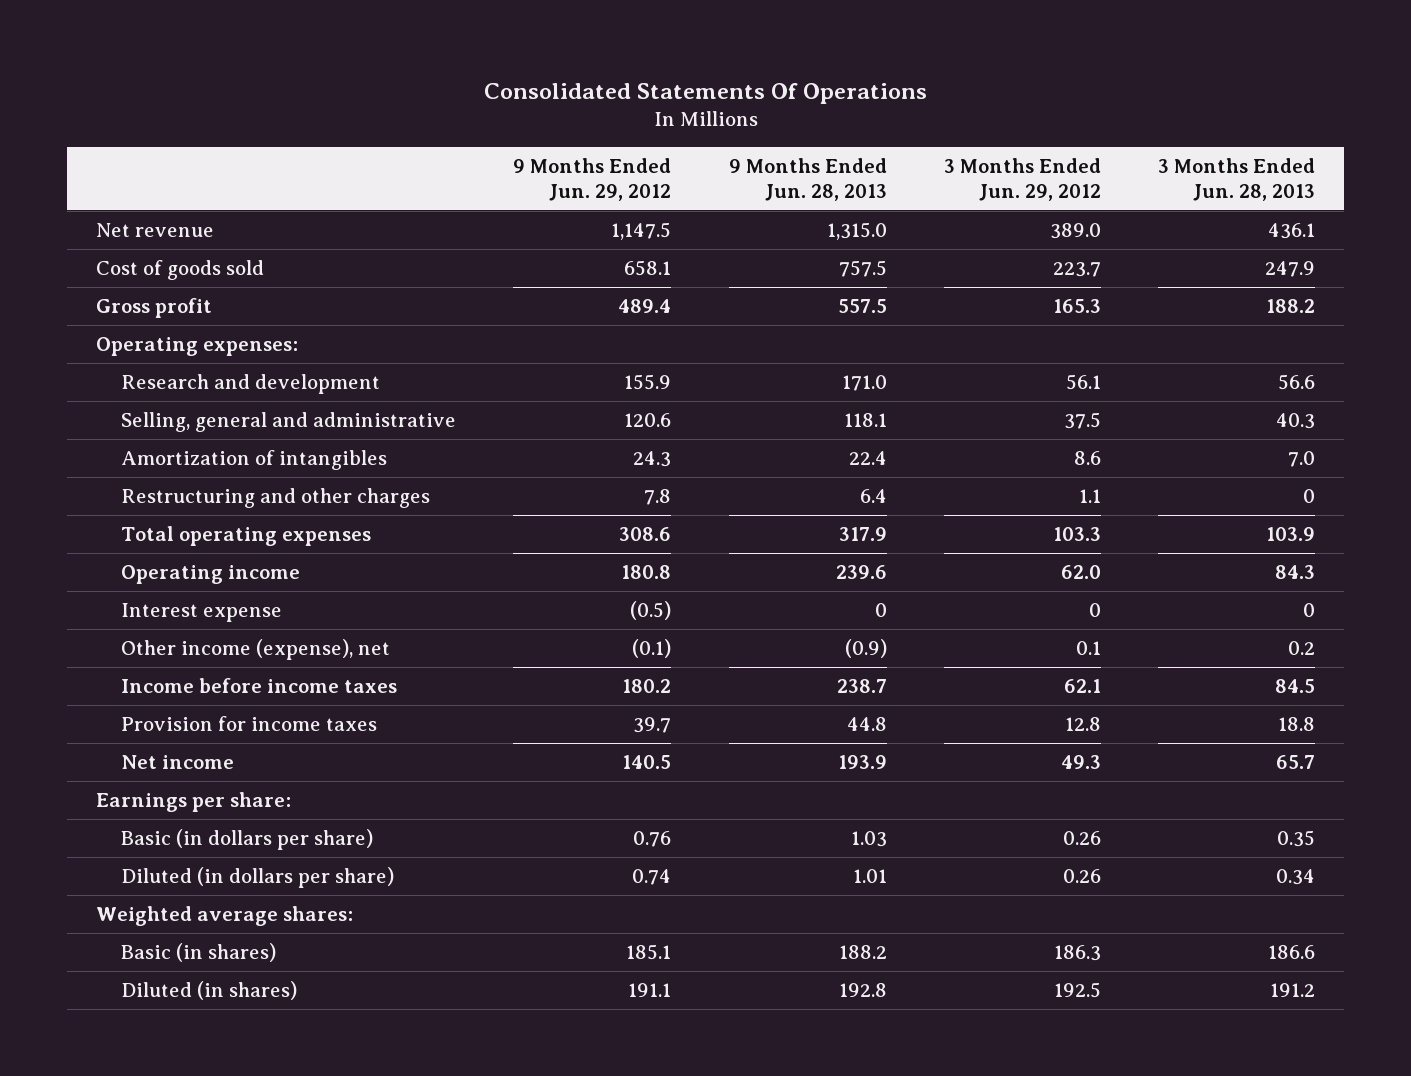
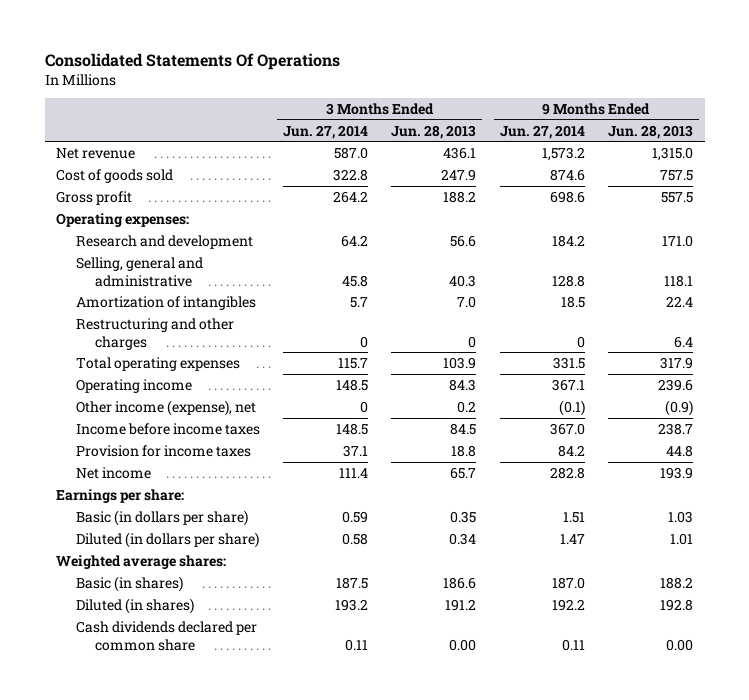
[513,158,672,201] 9 Months Ended Jun. 29, 2012 -> none
[943,158,1101,201] 3 Months Ended Jun. 29, 2012 -> none
none -> [283,124,369,139] Jun. 27, 2014
none -> [499,124,585,139] Jun. 27, 2014
[120,603,282,623] Interest expense -> none
none -> [75,620,257,651] Cash dividends declared per common share

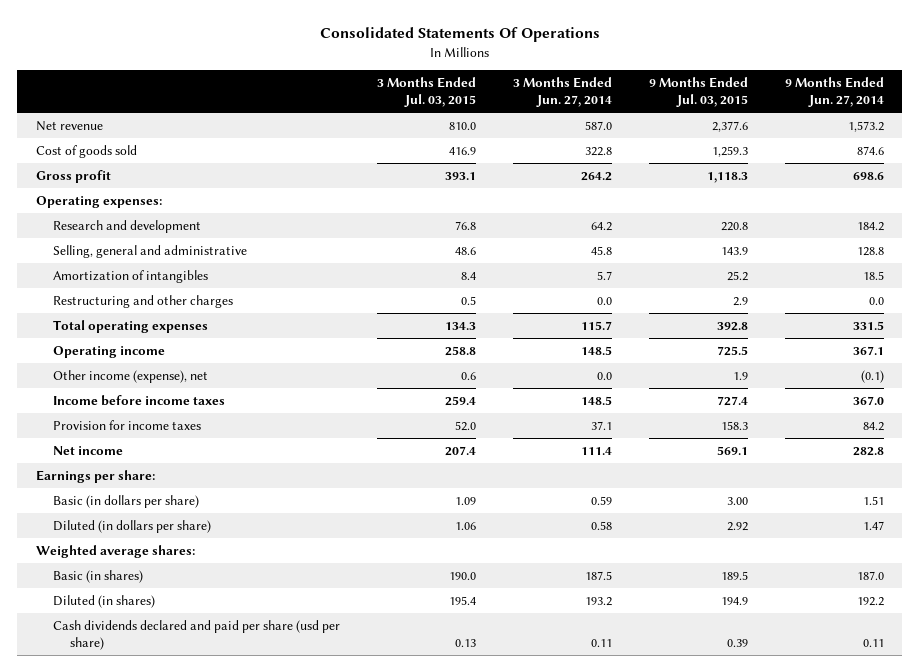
[391,124,477,139] Jun. 28, 2013 -> none
[607,124,693,139] Jun. 28, 2013 -> none
none -> [376,76,476,107] 3 Months Ended Jul. 03, 2015
none -> [648,76,748,107] 9 Months Ended Jul. 03, 2015
[360,335,369,348] 0 -> [596,296,612,305] 0.0
[576,335,585,348] 0 -> [868,296,884,305] 0.0
[360,400,369,413] 0 -> [596,371,612,380] 0.0
[75,620,257,651] Cash dividends declared per common share -> [53,619,341,651] Cash dividends declared and paid per share (usd per share)

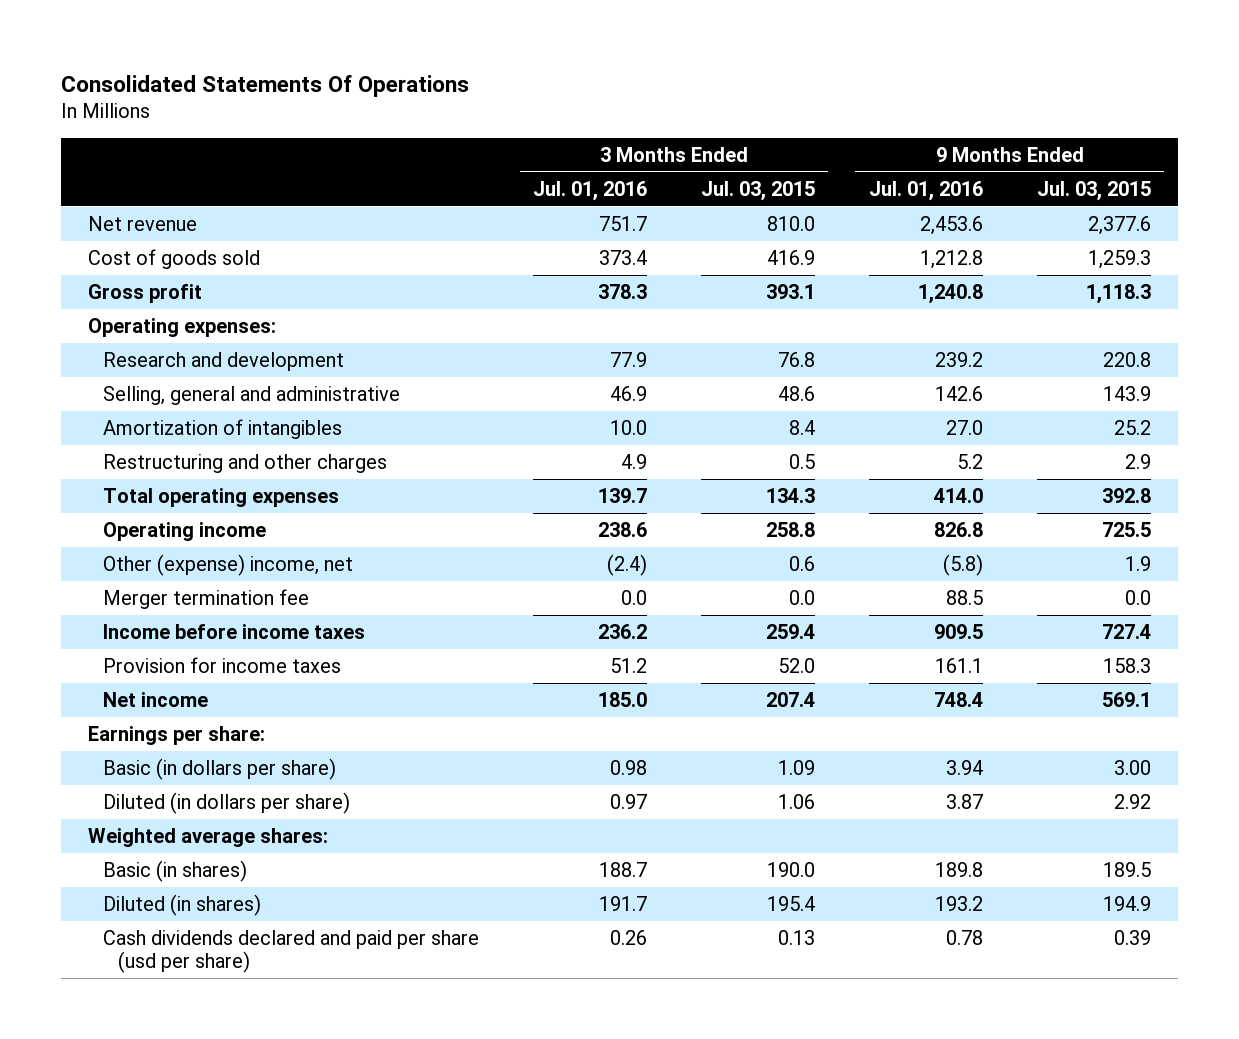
[512,76,612,107] 3 Months Ended Jun. 27, 2014 -> none
[784,76,884,107] 9 Months Ended Jun. 27, 2014 -> none
none -> [533,180,648,201] Jul. 01, 2016
none -> [868,180,983,201] Jul. 01, 2016
[53,369,209,383] Other income (expense), net -> [103,553,354,576] Other (expense) income, net
none -> [103,588,310,609] Merger termination fee

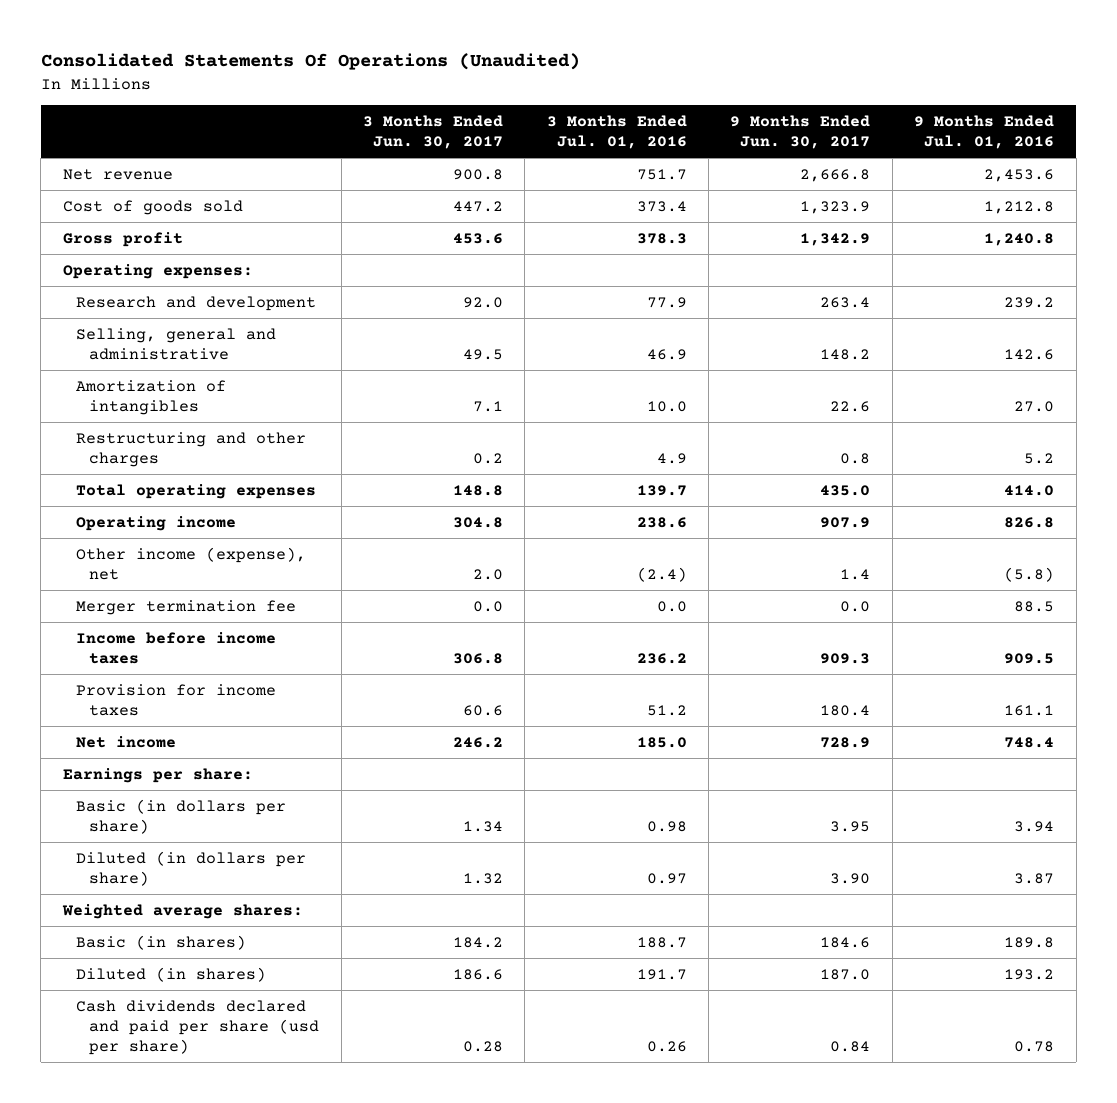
[61,74,470,97] Consolidated Statements Of Operations -> [40,53,580,71] Consolidated Statements Of Operations (Unaudited)
[700,180,815,201] Jul. 03, 2015 -> none
[1036,180,1151,201] Jul. 03, 2015 -> none
none -> [362,114,503,150] 3 Months Ended Jun. 30, 2017
none -> [730,114,871,150] 9 Months Ended Jun. 30, 2017
[103,553,354,576] Other (expense) income, net -> [75,546,306,580] Other income (expense), net

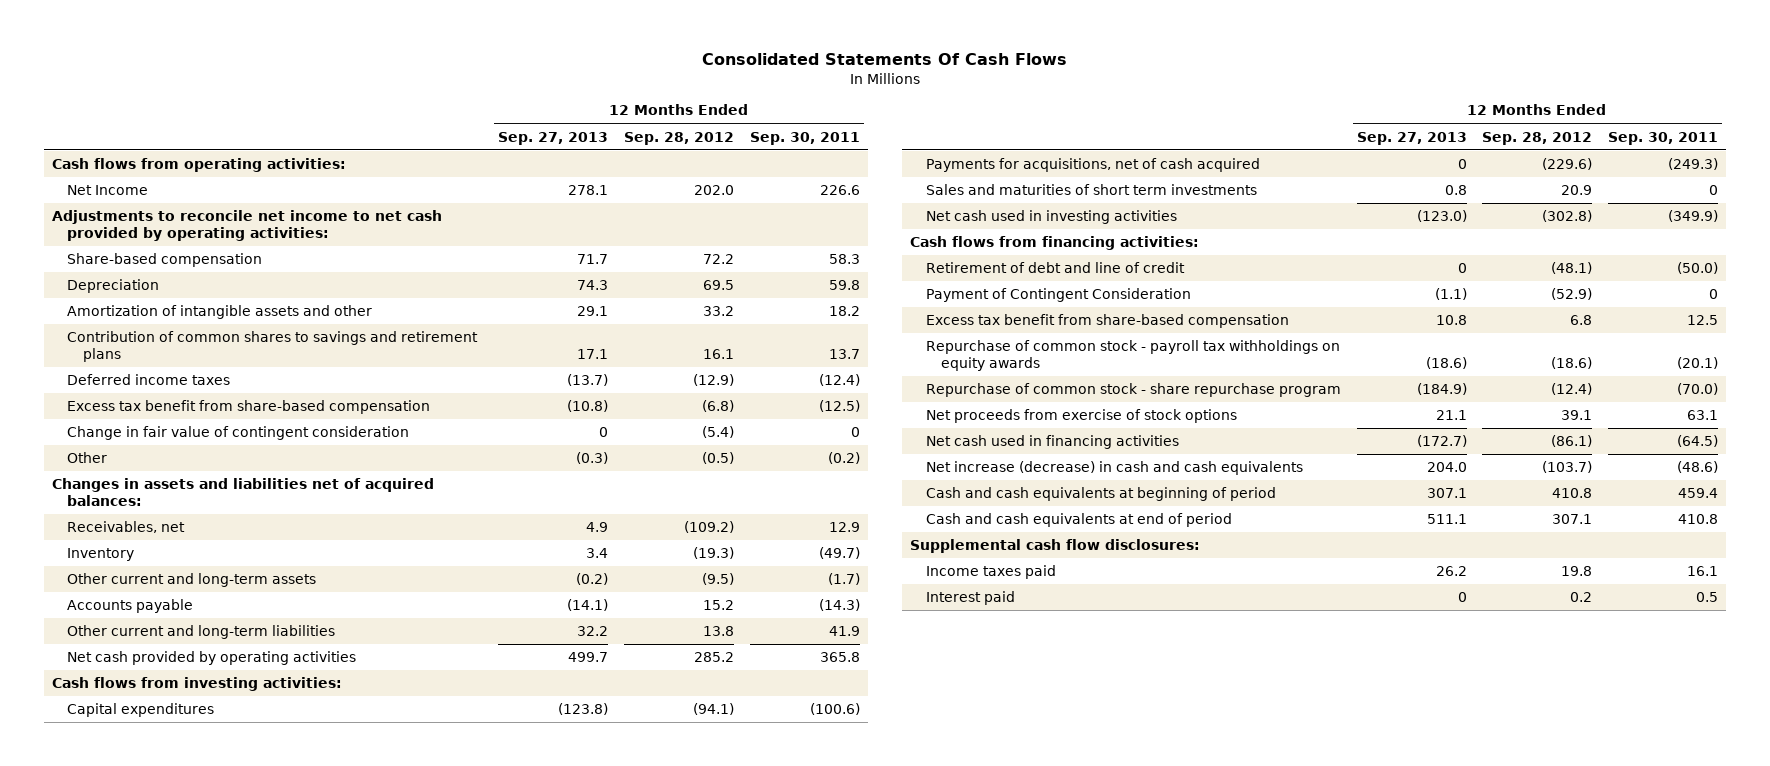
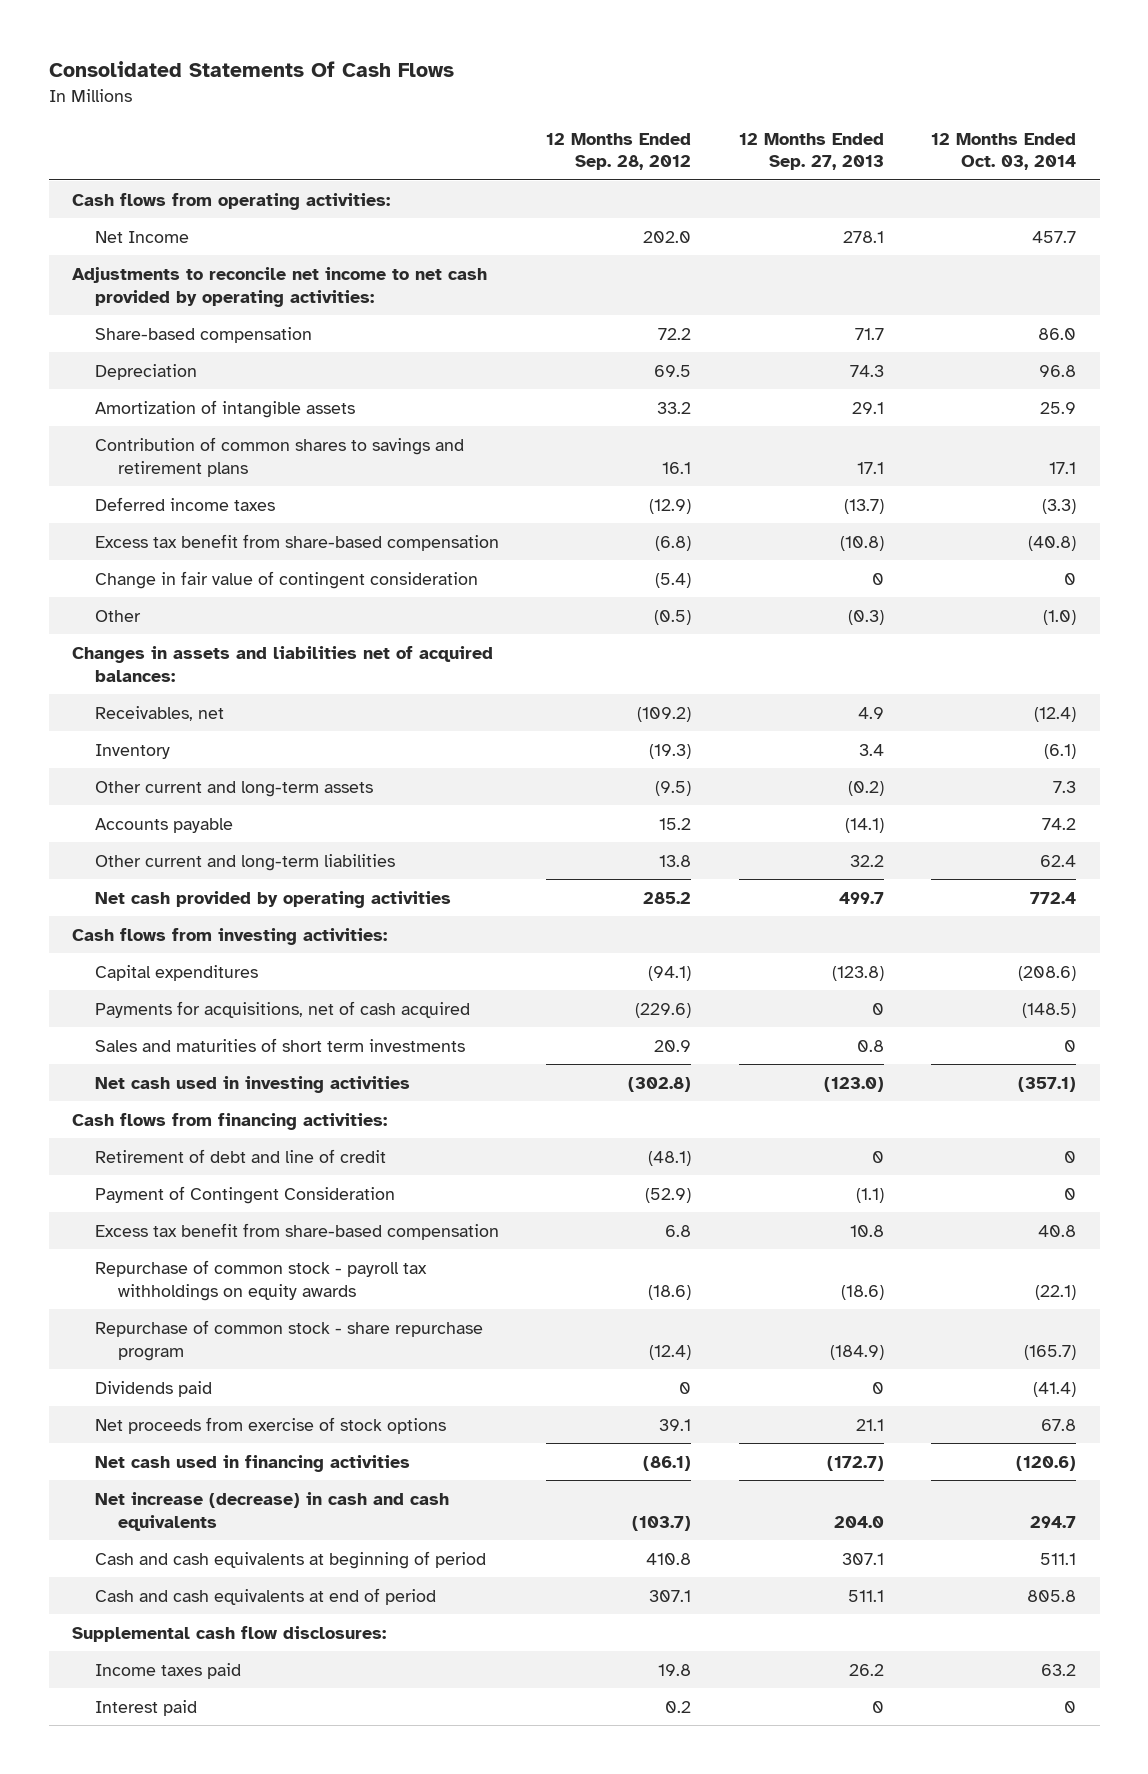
[749,131,860,145] Sep. 30, 2011 -> none
none -> [930,132,1076,171] 12 Months Ended Oct. 03, 2014
[67,305,373,320] Amortization of intangible assets and other -> [94,399,355,418] Amortization of intangible assets
none -> [94,1380,212,1397] Dividends paid

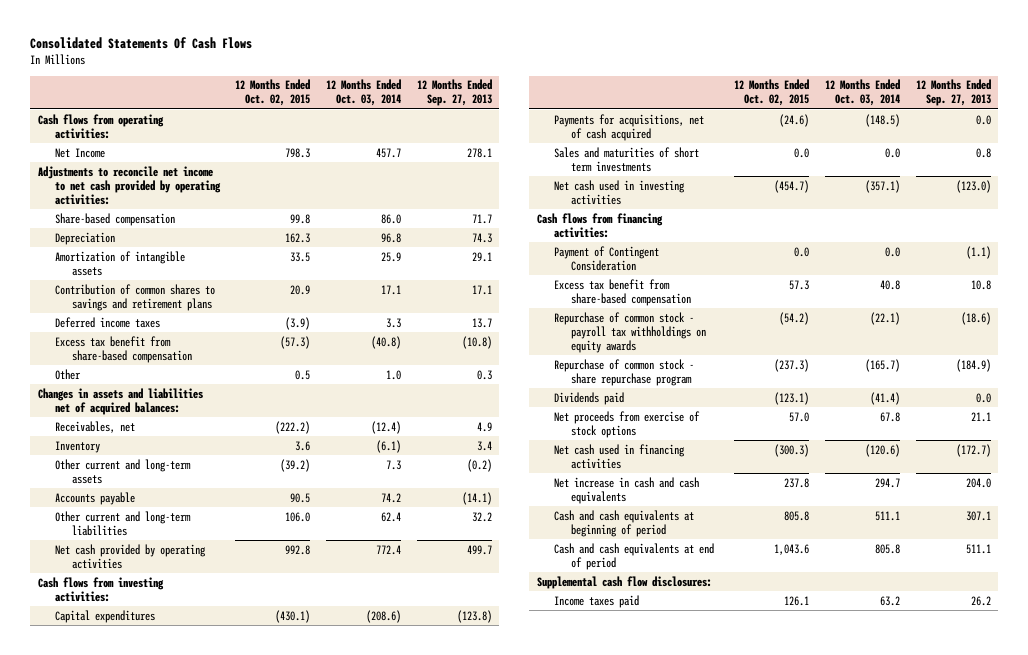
[546,132,692,171] 12 Months Ended Sep. 28, 2012 -> none
none -> [235,79,311,107] 12 Months Ended Oct. 02, 2015
[843,498,884,514] (13.7) -> [471,317,492,328] 13.7
[1041,498,1076,514] (3.3) -> [386,317,402,328] 3.3
[94,570,478,589] Change in fair value of contingent consideration -> none
[847,609,884,625] (0.3) -> [476,369,492,380] 0.3
[1042,609,1076,625] (1.0) -> [386,369,402,380] 1.0
[871,1002,884,1015] 0 -> [975,114,991,125] 0.0
[1063,1039,1076,1052] 0 -> [885,147,901,158] 0.0
[94,1148,386,1163] Retirement of debt and line of credit -> none
[1063,1187,1076,1200] 0 -> [885,246,901,257] 0.0
[871,1381,884,1394] 0 -> [975,392,991,403] 0.0
[94,1491,449,1531] Net increase (decrease) in cash and cash equivalents -> [553,476,699,504] Net increase in cash and cash equivalents
[94,1699,197,1716] Interest paid -> none

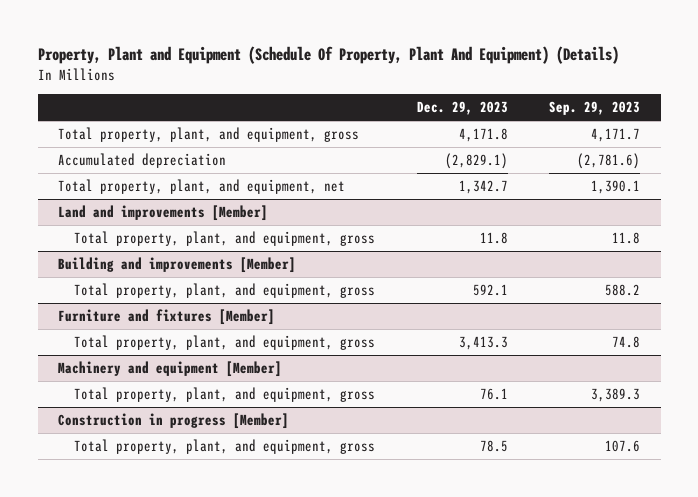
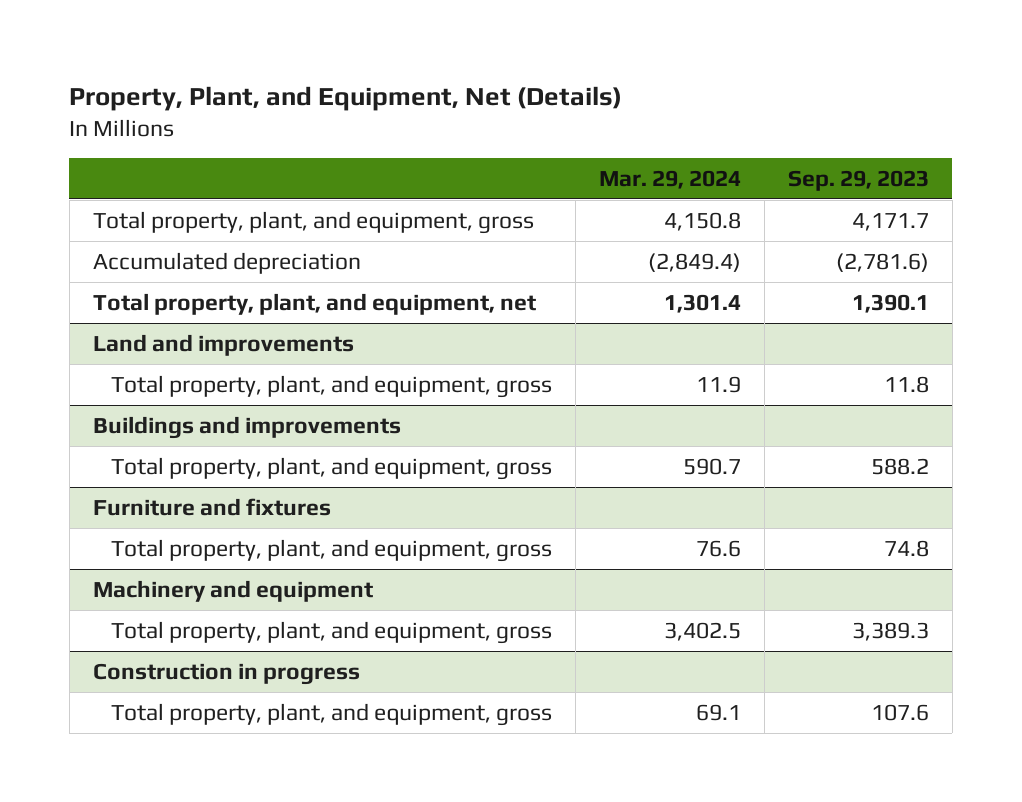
[37,46,619,65] Property, Plant and Equipment (Schedule Of Property, Plant And Equipment) (Details) -> [69,85,623,111] Property, Plant, and Equipment, Net (Details)
[416,101,508,116] Dec. 29, 2023 -> none
none -> [599,170,742,190] Mar. 29, 2024
[58,205,269,222] Land and improvements [Member] -> [92,333,354,356] Land and improvements
[58,257,297,274] Building and improvements [Member] -> [92,415,401,439] Buildings and improvements
[58,309,276,326] Furniture and fixtures [Member] -> [92,497,331,516] Furniture and fixtures
[58,361,283,378] Machinery and equipment [Member] -> [92,579,373,602] Machinery and equipment
[58,413,290,430] Construction in progress [Member] -> [92,662,360,685] Construction in progress

